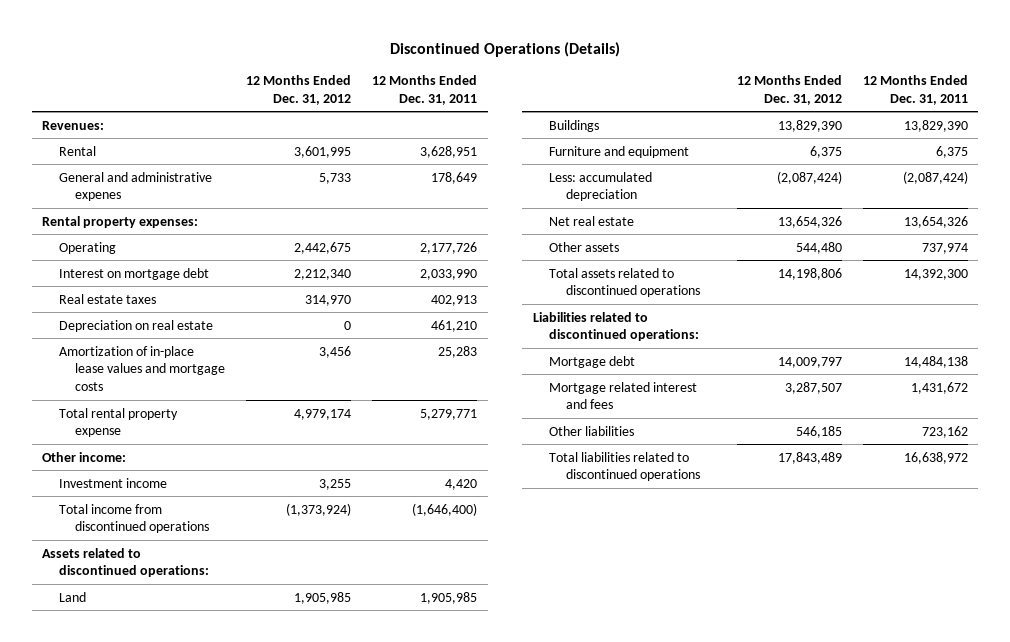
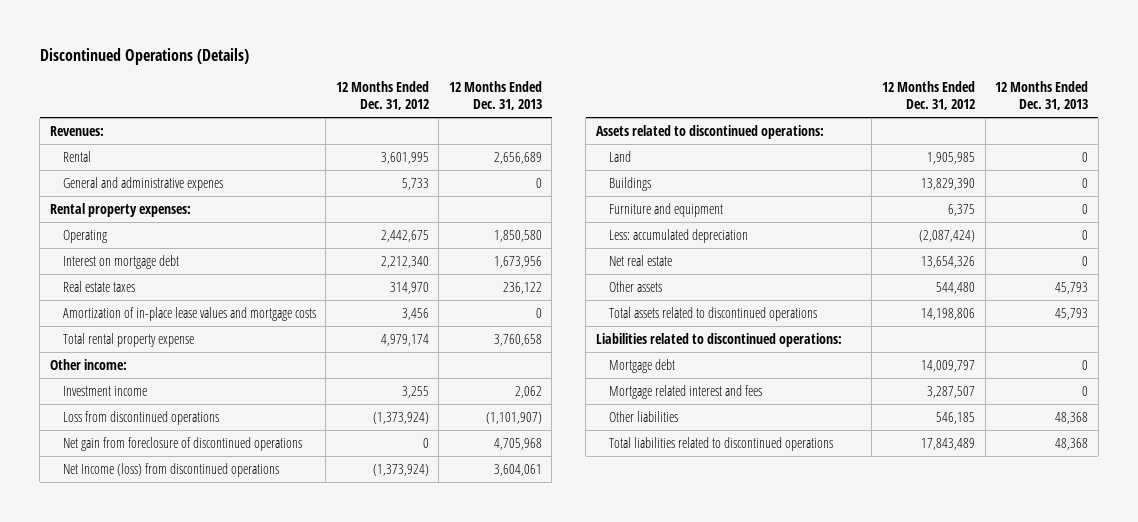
[372,75,478,105] 12 Months Ended Dec. 31, 2011 -> none
none -> [448,81,542,111] 12 Months Ended Dec. 31, 2013
[58,319,213,332] Depreciation on real estate -> none
[58,503,210,534] Total income from discontinued operations -> [62,410,219,425] Loss from discontinued operations
none -> [62,436,302,451] Net gain from foreclosure of discontinued operations
none -> [62,462,279,477] Net Income (loss) from discontinued operations

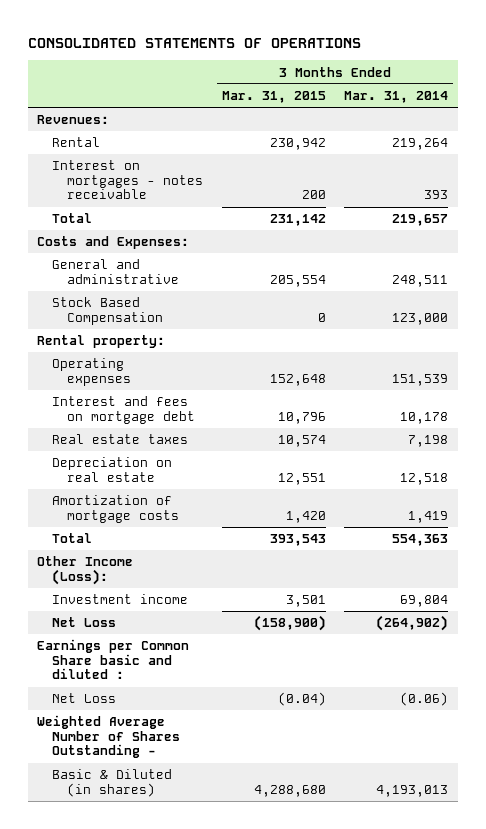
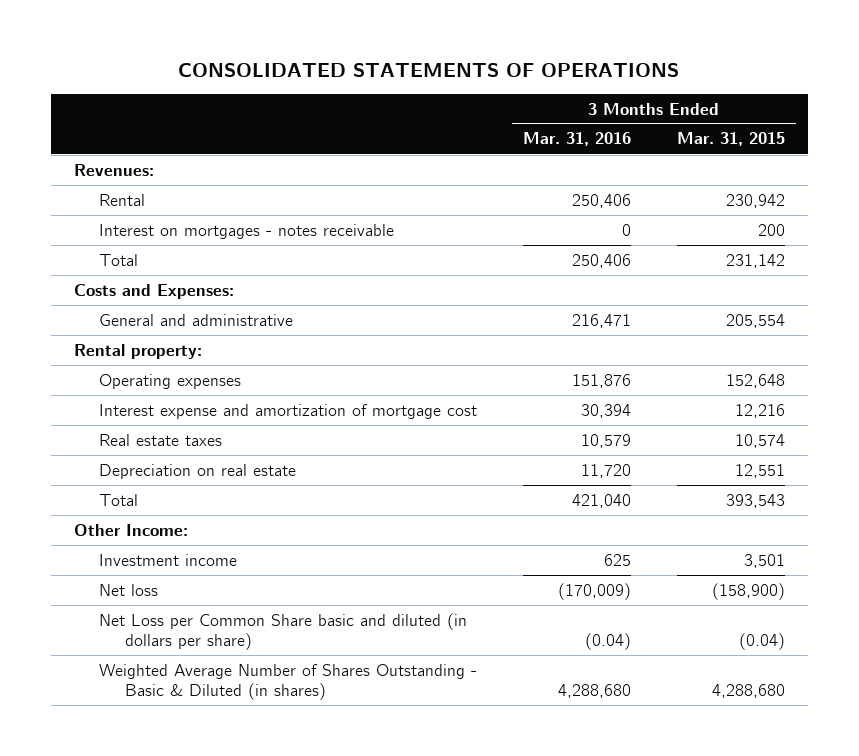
[344,91,449,104] Mar. 31, 2014 -> none
none -> [523,132,632,147] Mar. 31, 2016
[52,297,164,325] Stock Based Compensation -> none
[52,396,196,424] Interest and fees on mortgage debt -> [99,403,478,419] Interest expense and amortization of mortgage cost
[277,411,326,424] 10,796 -> [734,403,785,418] 12,216
[52,495,180,523] Amortization of mortgage costs -> none
[37,556,134,585] Other Income (Loss): -> [74,523,189,536] Other Income:
[37,639,190,680] Earnings per Common Share basic and diluted : -> none
[37,715,181,759] Weighted Average Number of Shares Outstanding - -> none
[52,617,117,628] Net Loss -> [99,583,159,596] Net loss
[52,693,117,704] Net Loss -> [99,612,468,650] Net Loss per Common Share basic and diluted (in dollars per share)
[52,769,173,797] Basic & Diluted (in shares) -> [99,663,478,700] Weighted Average Number of Shares Outstanding - Basic & Diluted (in shares)

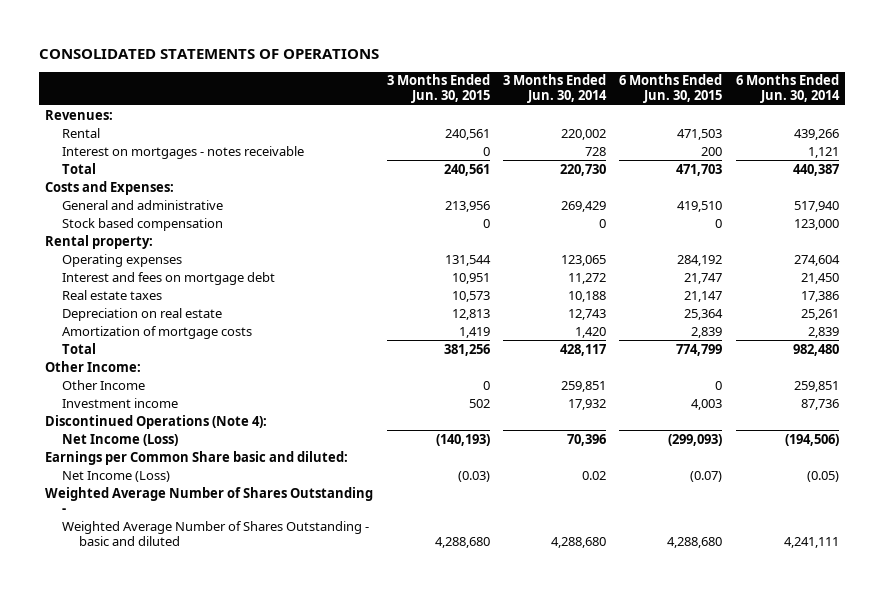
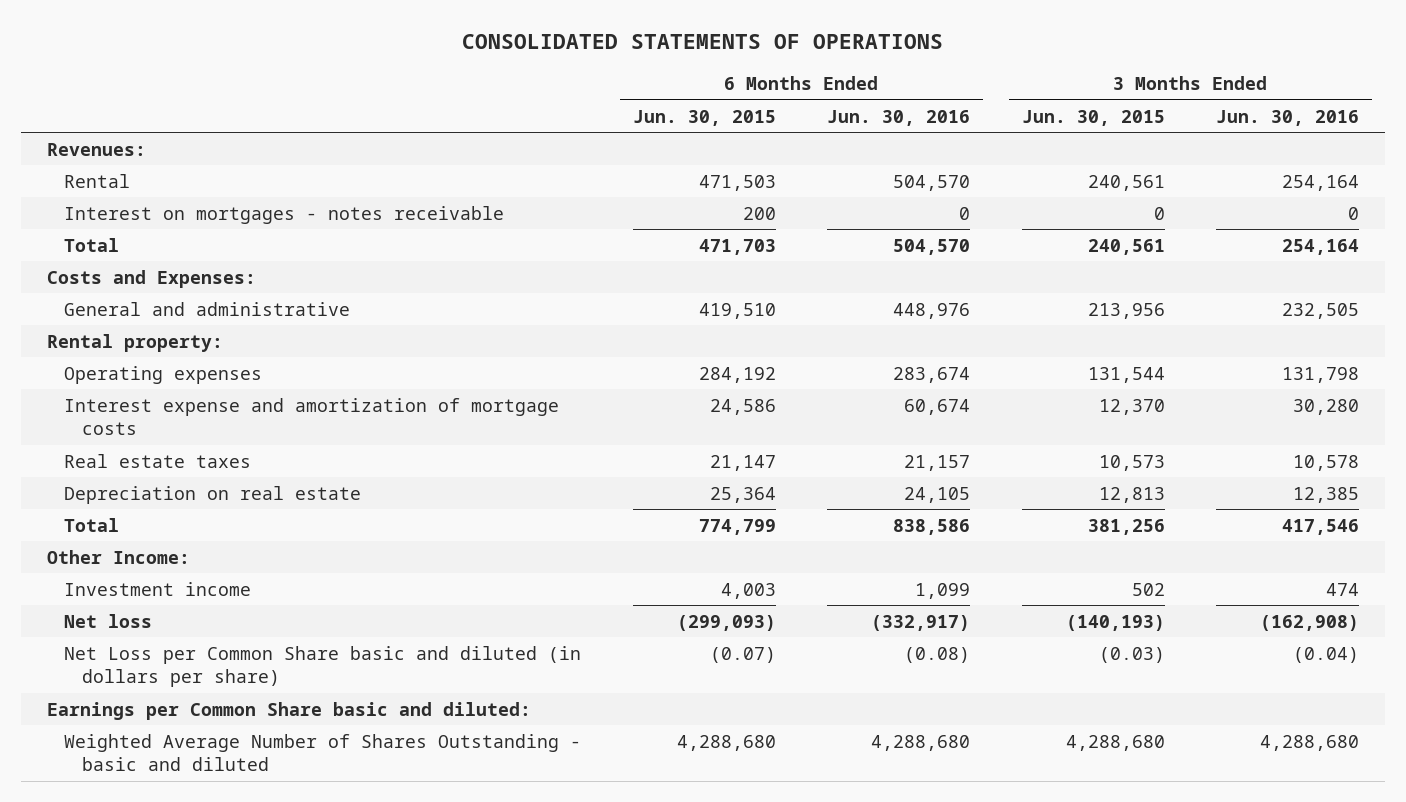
[503,74,608,104] 3 Months Ended Jun. 30, 2014 -> none
[735,74,840,104] 6 Months Ended Jun. 30, 2014 -> none
none -> [827,109,971,126] Jun. 30, 2016
none -> [1216,109,1360,126] Jun. 30, 2016
[62,217,224,231] Stock based compensation -> none
[62,271,276,285] Interest and fees on mortgage debt -> [64,397,560,435] Interest expense and amortization of mortgage costs
[451,272,490,284] 10,951 -> [1098,398,1165,415] 12,370
[684,272,723,284] 21,747 -> [709,398,776,415] 24,586
[62,325,253,339] Amortization of mortgage costs -> none
[62,379,146,390] Other Income -> none
[45,414,268,429] Discontinued Operations (Note 4): -> none
[62,433,179,446] Net Income (Loss) -> [64,613,153,628] Net loss
none -> [64,645,582,687] Net Loss per Common Share basic and diluted (in dollars per share)
[62,470,171,482] Net Income (Loss) -> none
[45,486,374,513] Weighted Average Number of Shares Outstanding - -> none

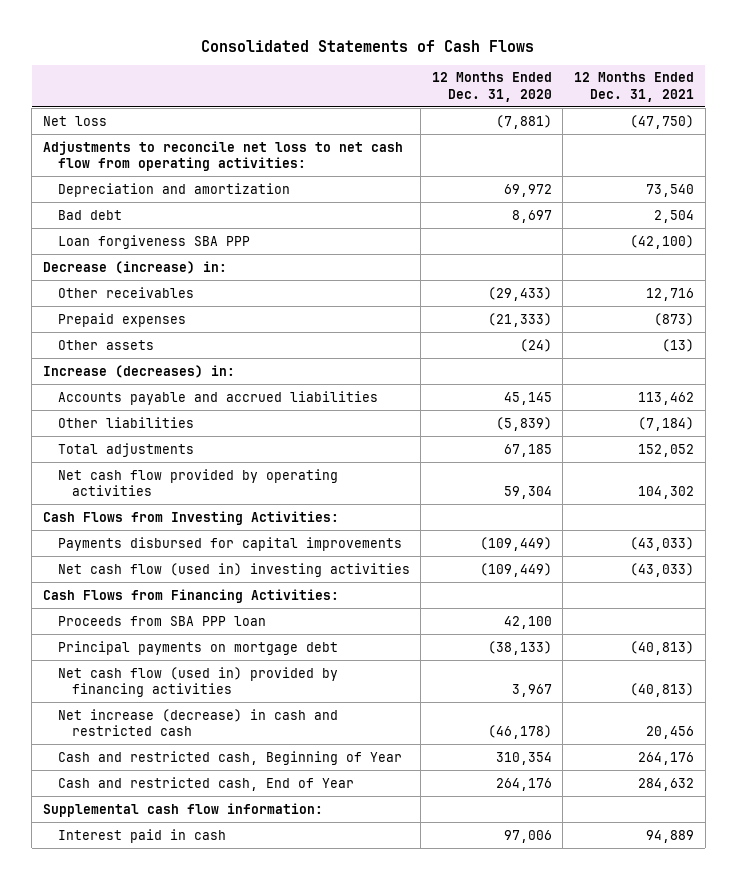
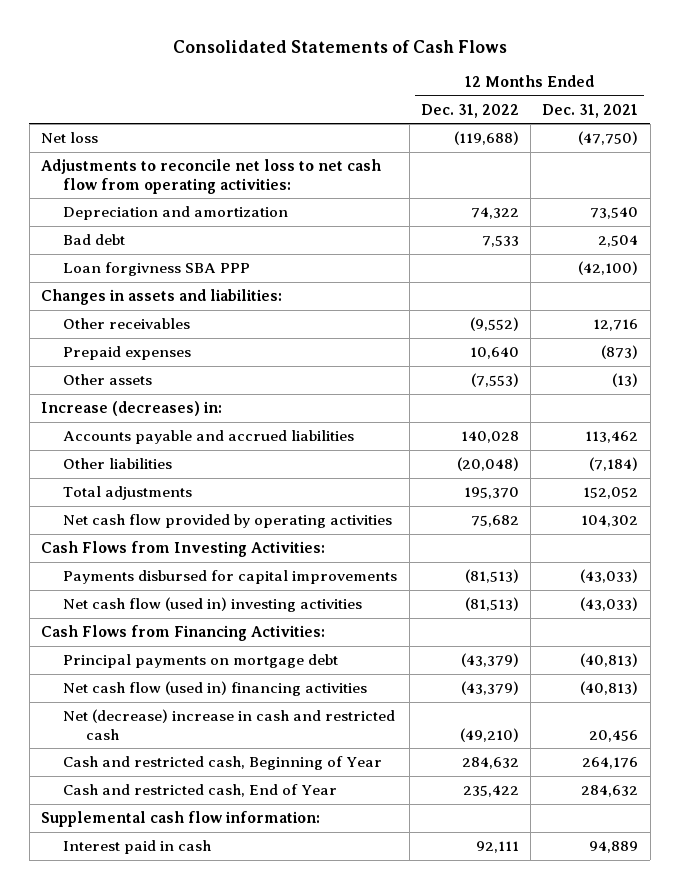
[431,72,552,102] 12 Months Ended Dec. 31, 2020 -> none
none -> [420,103,519,118] Dec. 31, 2022
[42,260,227,274] Decrease (increase) in: -> none
[57,234,250,249] Loan forgiveness SBA PPP -> [63,262,251,277] Loan forgivness SBA PPP
none -> [40,289,282,306] Changes in assets and liabilities:
[57,615,266,626] Proceeds from SBA PPP loan -> none
[57,666,338,698] Net cash flow (used in) provided by financing activities -> [63,681,368,697] Net cash flow (used in) financing activities
[57,708,338,737] Net increase (decrease) in cash and restricted cash -> [63,709,396,740] Net (decrease) increase in cash and restricted cash

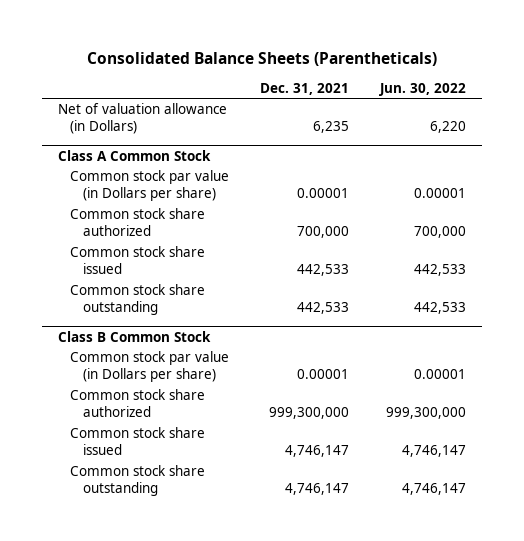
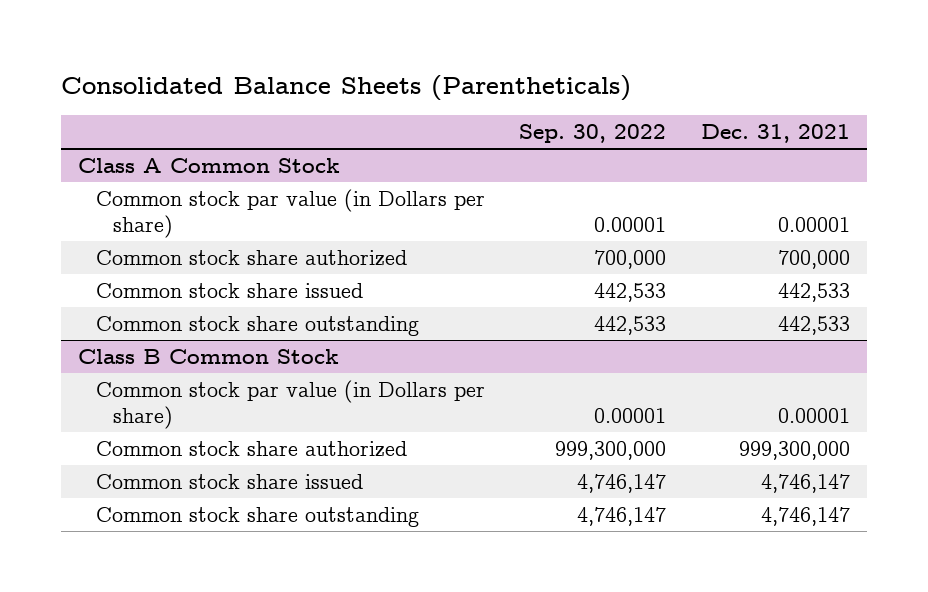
[379,82,467,96] Jun. 30, 2022 -> none
none -> [519,124,667,144] Sep. 30, 2022
[57,103,227,134] Net of valuation allowance (in Dollars) -> none

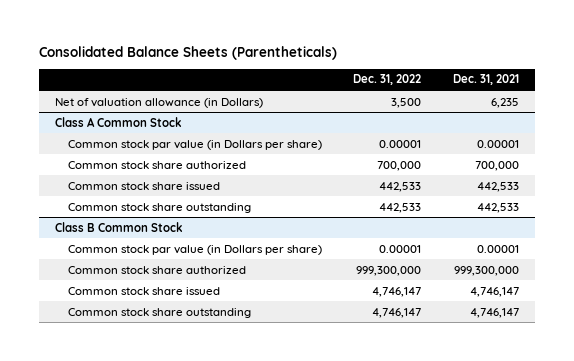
[519,124,667,144] Sep. 30, 2022 -> none
none -> [353,74,422,86] Dec. 31, 2022
none -> [54,97,263,108] Net of valuation allowance (in Dollars)

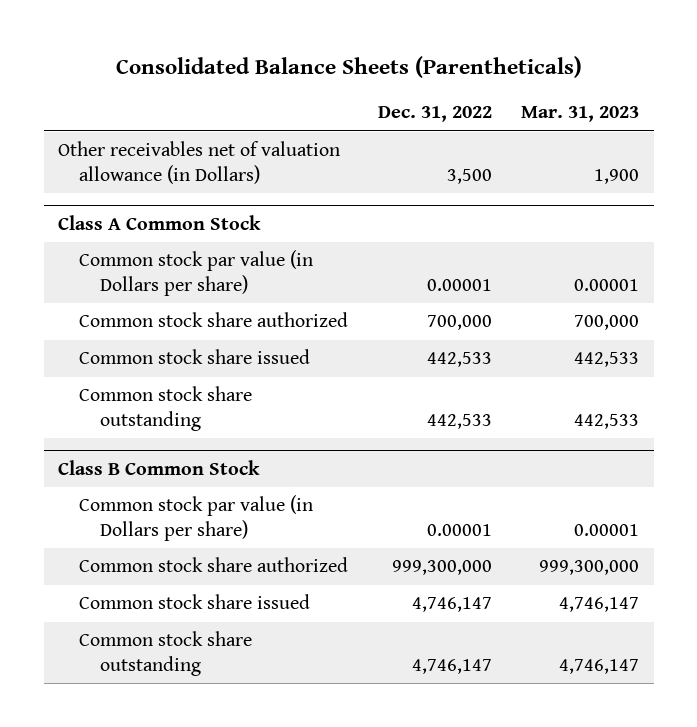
[453,74,520,86] Dec. 31, 2021 -> none
none -> [521,106,640,123] Mar. 31, 2023
[54,97,263,108] Net of valuation allowance (in Dollars) -> [58,141,341,184] Other receivables net of valuation allowance (in Dollars)

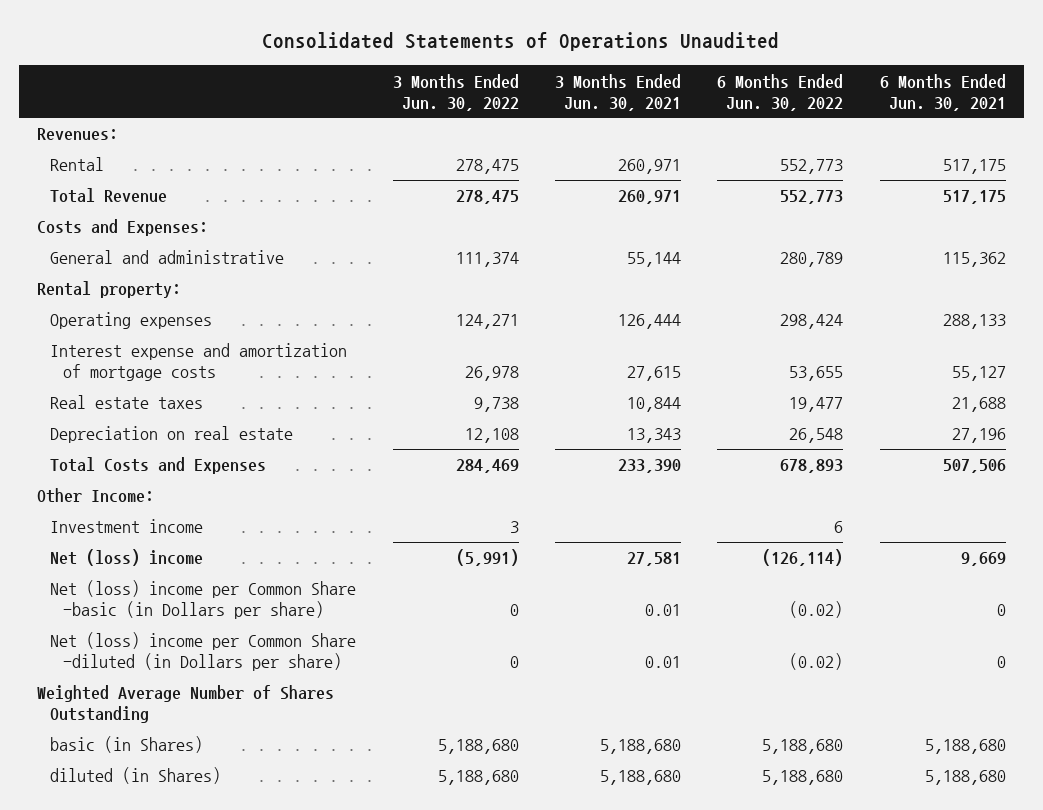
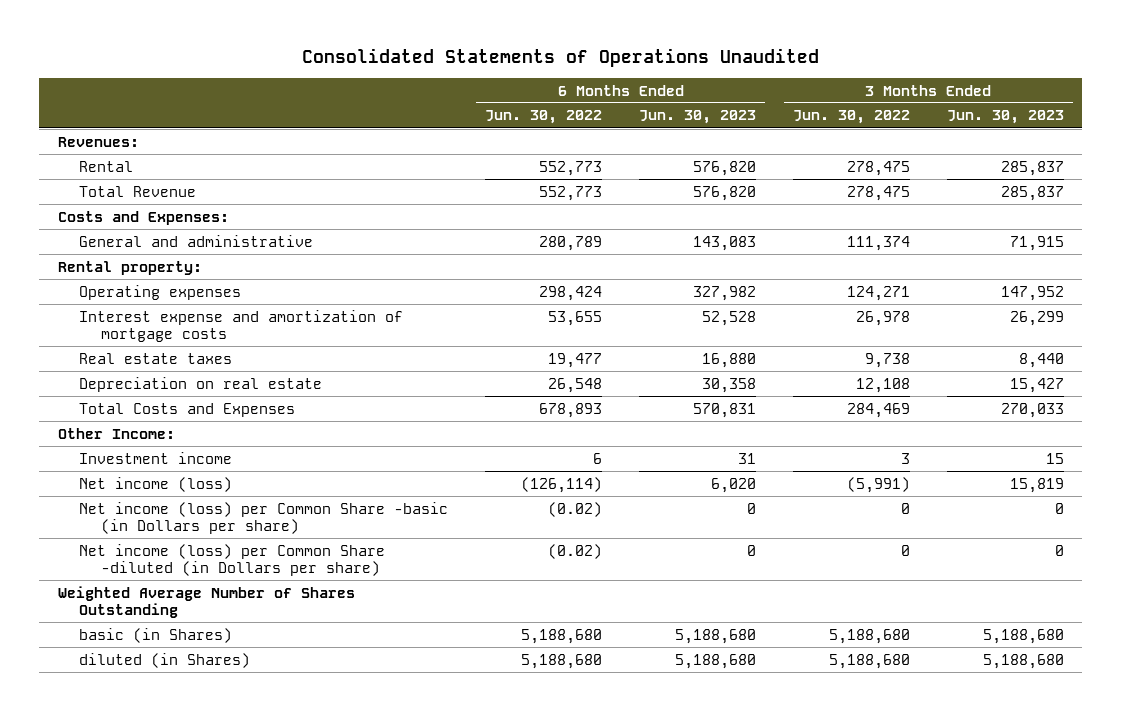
[554,73,681,111] 3 Months Ended Jun. 30, 2021 -> none
[879,73,1006,111] 6 Months Ended Jun. 30, 2021 -> none
none -> [639,110,757,125] Jun. 30, 2023
none -> [946,110,1064,125] Jun. 30, 2023
[50,549,204,567] Net (loss) income -> [79,476,233,492] Net income (loss)
[50,580,357,620] Net (loss) income per Common Share -basic (in Dollars per share) -> [79,501,449,535] Net income (loss) per Common Share -basic (in Dollars per share)
[50,632,357,672] Net (loss) income per Common Share -diluted (in Dollars per share) -> [79,543,386,577] Net income (loss) per Common Share -diluted (in Dollars per share)

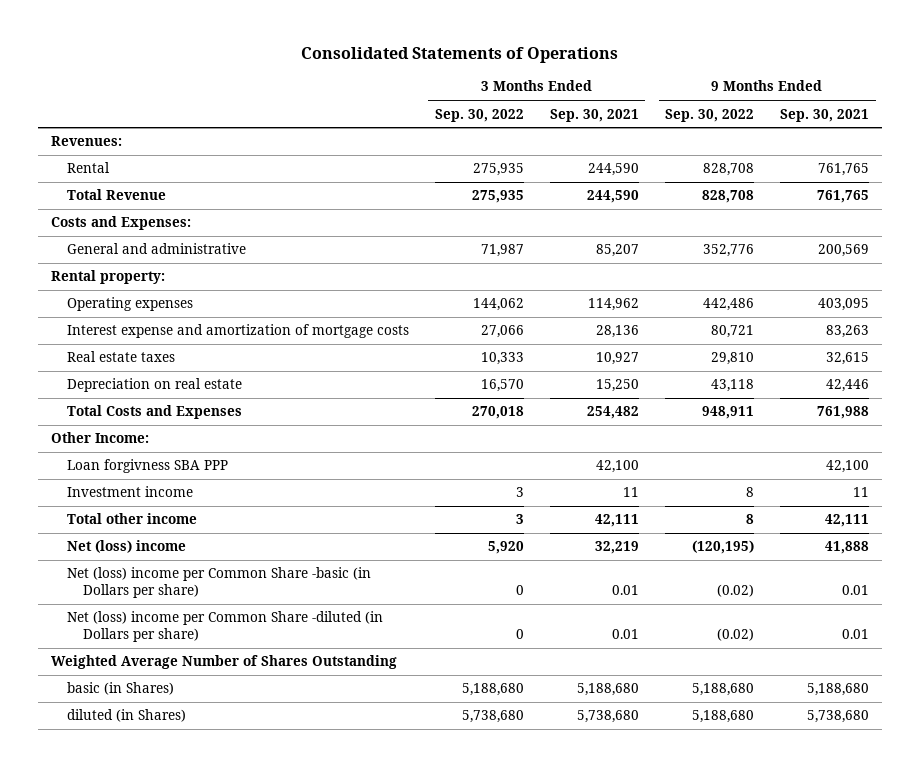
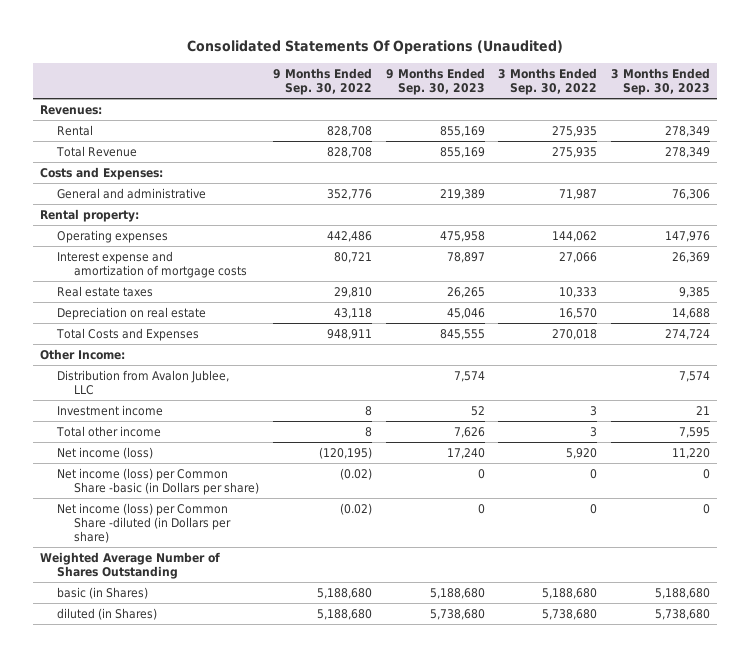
[301,47,619,64] Consolidated Statements of Operations -> [187,40,564,55] Consolidated Statements Of Operations (Unaudited)
[549,108,639,122] Sep. 30, 2021 -> none
[780,108,870,122] Sep. 30, 2021 -> none
none -> [385,67,485,95] 9 Months Ended Sep. 30, 2023
none -> [611,67,711,95] 3 Months Ended Sep. 30, 2023
[66,459,228,474] Loan forgivness SBA PPP -> none
none -> [56,369,229,395] Distribution from Avalon Jublee, LLC
[66,540,186,554] Net (loss) income -> [56,446,153,459] Net income (loss)
[66,567,371,599] Net (loss) income per Common Share -basic (in Dollars per share) -> [56,467,259,495] Net income (loss) per Common Share -basic (in Dollars per share)
[66,611,383,643] Net (loss) income per Common Share -diluted (in Dollars per share) -> [56,502,231,543] Net income (loss) per Common Share -diluted (in Dollars per share)

